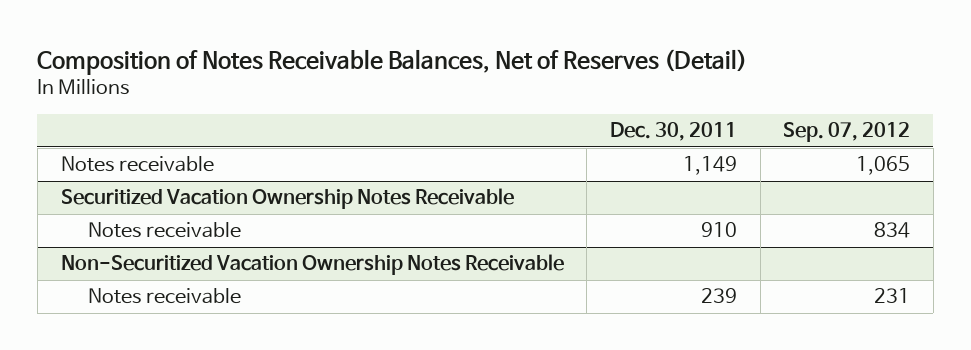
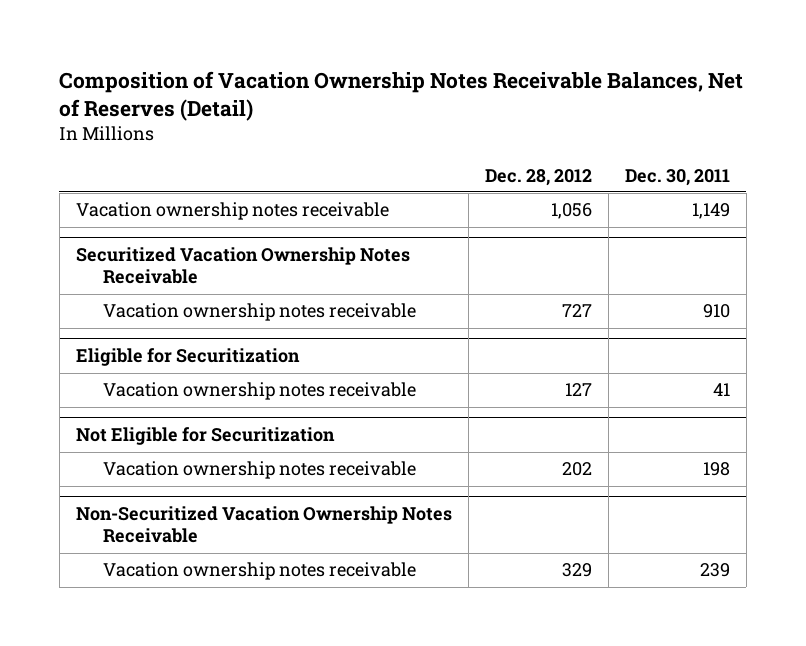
[37,48,748,75] Composition of Notes Receivable Balances, Net of Reserves (Detail) -> [59,70,744,121] Composition of Vacation Ownership Notes Receivable Balances, Net of Reserves (Detail)
[783,122,911,143] Sep. 07, 2012 -> none
none -> [484,168,592,186] Dec. 28, 2012
[60,156,214,173] Notes receivable -> [75,202,389,221] Vacation ownership notes receivable
[87,222,241,239] Notes receivable -> [103,303,417,322] Vacation ownership notes receivable
none -> [75,348,300,367] Eligible for Securitization
none -> [103,382,417,401] Vacation ownership notes receivable
none -> [75,427,335,446] Not Eligible for Securitization
none -> [103,461,417,480] Vacation ownership notes receivable
[87,288,241,305] Notes receivable -> [103,562,417,581] Vacation ownership notes receivable

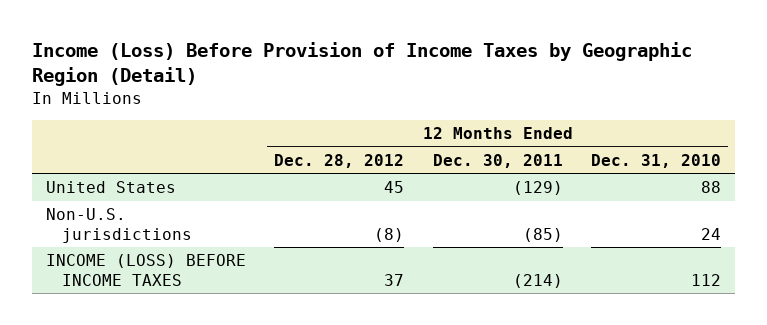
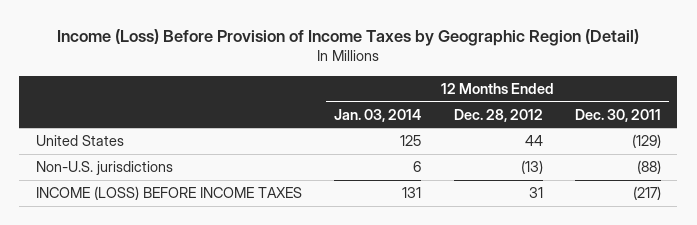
[590,153,721,168] Dec. 31, 2010 -> none
none -> [334,108,422,122] Jan. 03, 2014
[384,181,405,194] 45 -> [524,135,543,147] 44
[374,227,405,242] (8) -> [520,160,543,175] (13)
[522,227,563,242] (85) -> [637,160,662,175] (88)
[384,273,405,286] 37 -> [528,187,543,199] 31
[512,273,563,288] (214) -> [633,186,662,201] (217)

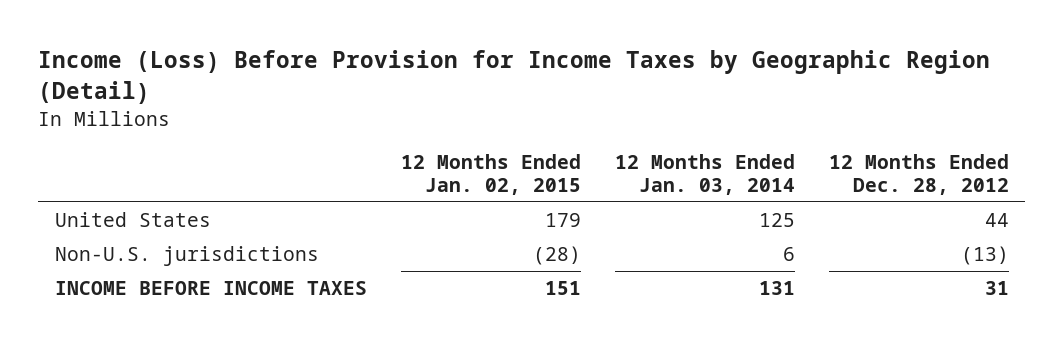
[57,28,640,46] Income (Loss) Before Provision of Income Taxes by Geographic Region (Detail) -> [37,50,990,105] Income (Loss) Before Provision for Income Taxes by Geographic Region (Detail)
[575,108,662,122] Dec. 30, 2011 -> none
none -> [400,154,581,196] 12 Months Ended Jan. 02, 2015
[35,186,302,201] INCOME (LOSS) BEFORE INCOME TAXES -> [54,280,367,295] INCOME BEFORE INCOME TAXES

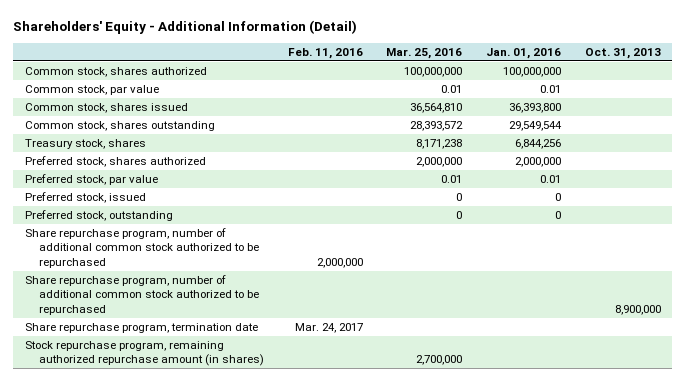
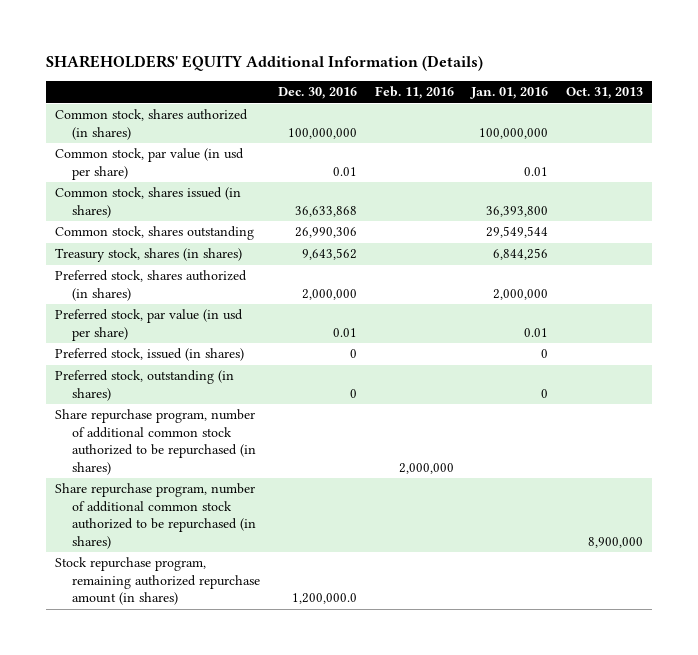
[12,20,357,35] Shareholders' Equity - Additional Information (Detail) -> [45,55,483,72] SHAREHOLDERS' EQUITY Additional Information (Details)
[386,47,463,59] Mar. 25, 2016 -> none
none -> [277,87,357,100] Dec. 30, 2016
[24,67,207,78] Common stock, shares authorized -> [54,109,248,140] Common stock, shares authorized (in shares)
[24,85,159,96] Common stock, par value -> [54,148,244,180] Common stock, par value (in usd per share)
[24,103,188,114] Common stock, shares issued -> [54,187,241,218] Common stock, shares issued (in shares)
[24,323,258,334] Share repurchase program, termination date -> none
[24,139,146,150] Treasury stock, shares -> [54,248,242,263] Treasury stock, shares (in shares)
[24,156,206,168] Preferred stock, shares authorized -> [54,270,247,301] Preferred stock, shares authorized (in shares)
[24,174,158,186] Preferred stock, par value -> [54,309,243,341] Preferred stock, par value (in usd per share)
[24,192,146,204] Preferred stock, issued -> [54,348,244,362] Preferred stock, issued (in shares)
[24,210,173,222] Preferred stock, outstanding -> [54,370,234,401] Preferred stock, outstanding (in shares)
[24,228,260,268] Share repurchase program, number of additional common stock authorized to be repurchased -> [54,409,257,475] Share repurchase program, number of additional common stock authorized to be repurchased (in shares)
[24,275,260,315] Share repurchase program, number of additional common stock authorized to be repurchased -> [54,483,257,549] Share repurchase program, number of additional common stock authorized to be repurchased (in shares)

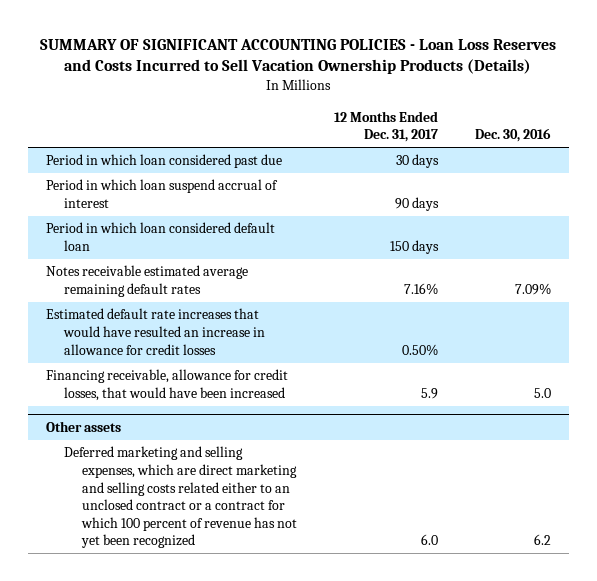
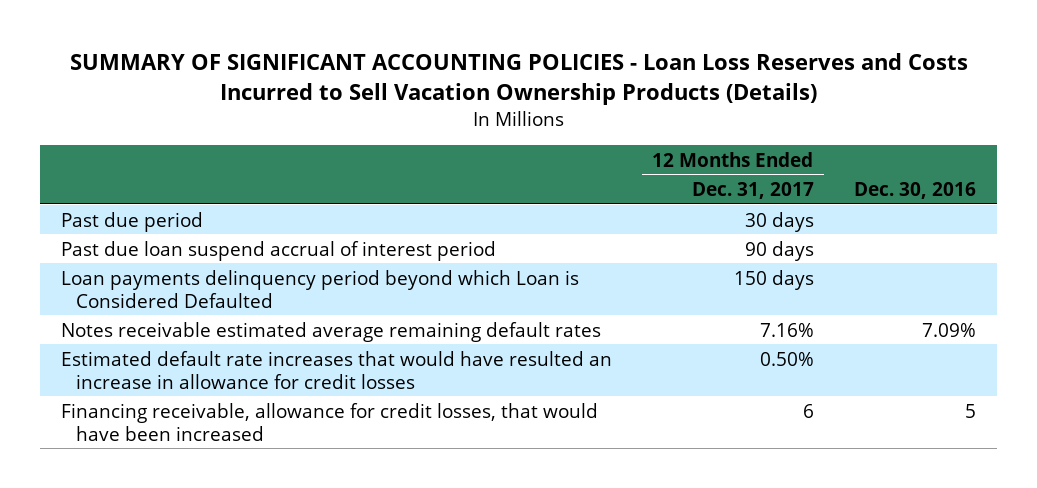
[46,154,283,169] Period in which loan considered past due -> [60,211,203,232] Past due period
[46,179,279,209] Period in which loan suspend accrual of interest -> [60,240,496,261] Past due loan suspend accrual of interest period
[46,222,276,252] Period in which loan considered default loan -> [60,269,579,308] Loan payments delinquency period beyond which Loan is Considered Defaulted
[46,421,122,433] Other assets -> none
[63,446,297,549] Deferred marketing and selling expenses, which are direct marketing and selling costs related either to an unclosed contract or a contract for which 100 percent of revenue has not yet been recognized -> none
[420,388,438,400] 5.9 -> [802,403,814,418] 6
[533,388,551,399] 5.0 -> [965,403,977,418] 5

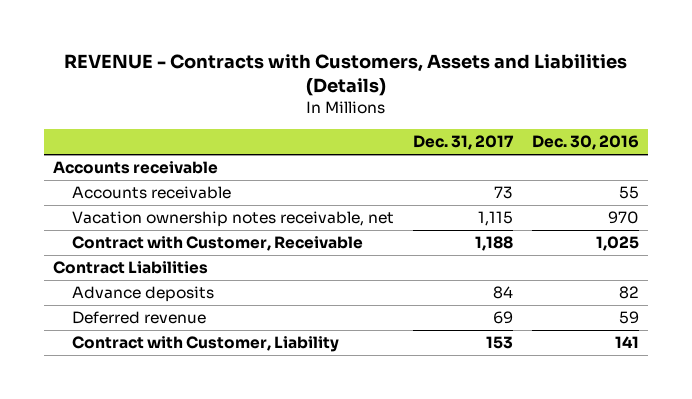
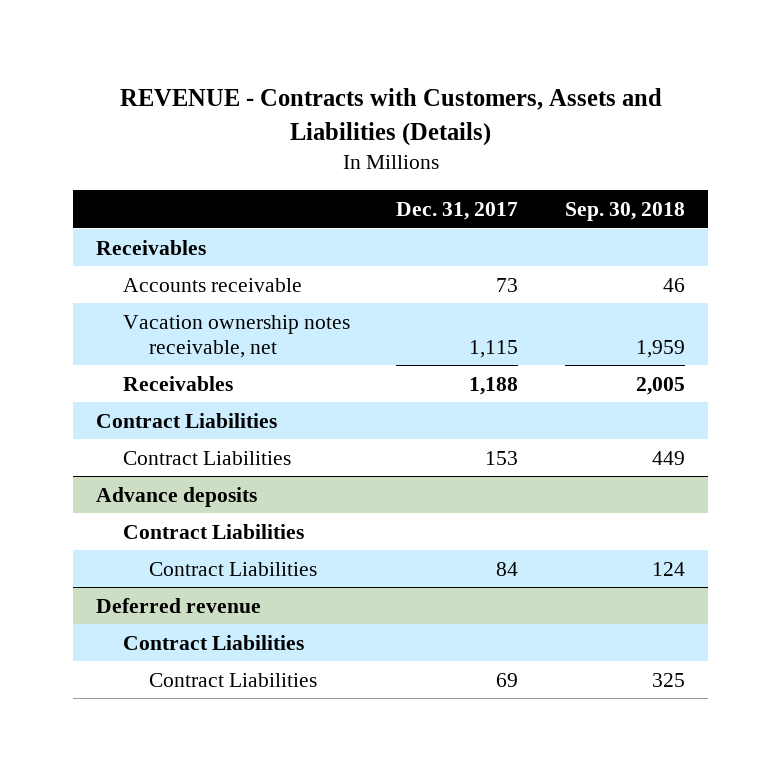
[531,135,639,151] Dec. 30, 2016 -> none
none -> [564,201,685,221] Sep. 30, 2018
[53,161,219,175] Accounts receivable -> [96,239,207,255] Receivables
[72,236,364,252] Contract with Customer, Receivable -> [122,375,233,391] Receivables
[72,286,215,303] Advance deposits -> none
[72,311,207,325] Deferred revenue -> none
[72,336,340,353] Contract with Customer, Liability -> [122,450,291,465] Contract Liabilities
none -> [96,486,258,507] Advance deposits
none -> [122,523,304,539] Contract Liabilities
none -> [149,561,318,576] Contract Liabilities
none -> [96,597,262,613] Deferred revenue
none -> [122,634,304,650] Contract Liabilities
none -> [149,672,318,687] Contract Liabilities

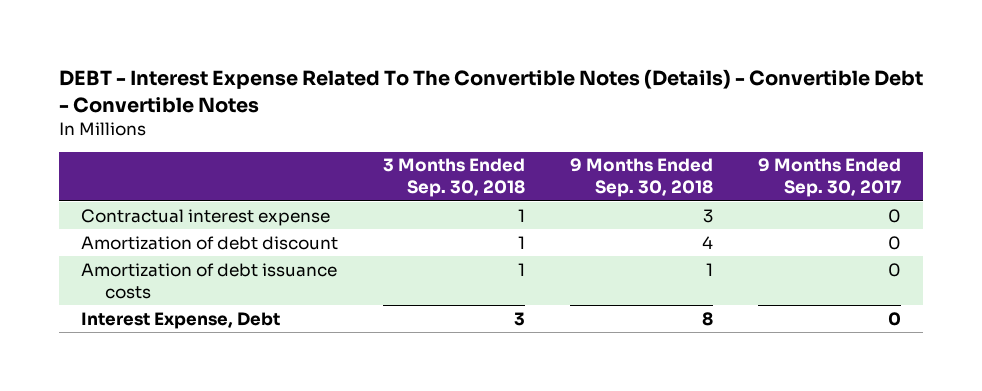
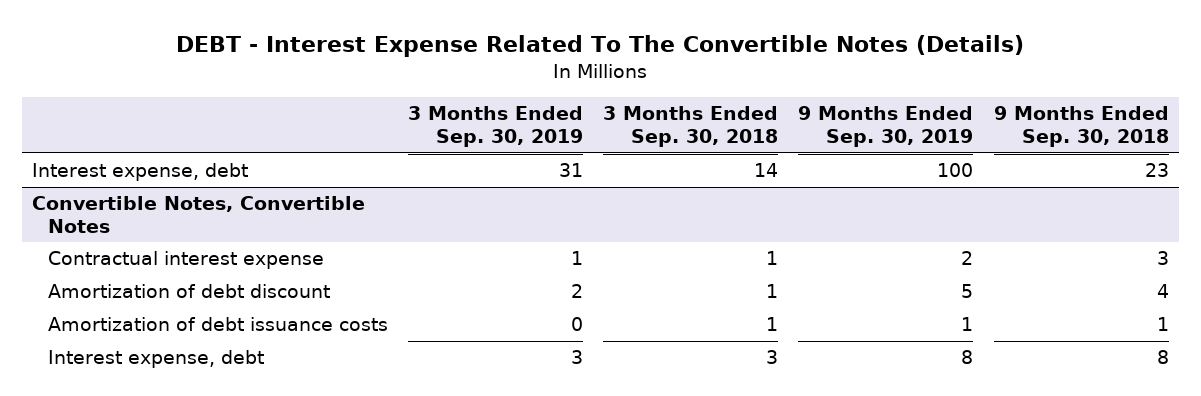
[59,69,924,113] DEBT - Interest Expense Related To The Convertible Notes (Details) - Convertible Debt - Convertible Notes -> [176,34,1025,57] DEBT - Interest Expense Related To The Convertible Notes (Details)
[757,158,901,198] 9 Months Ended Sep. 30, 2017 -> none
none -> [408,106,584,148] 3 Months Ended Sep. 30, 2019
none -> [798,106,974,148] 9 Months Ended Sep. 30, 2019
none -> [32,163,249,182] Interest expense, debt
none -> [32,196,366,234] Convertible Notes, Convertible Notes
[81,311,281,329] Interest Expense, Debt -> [48,350,265,369] Interest expense, debt

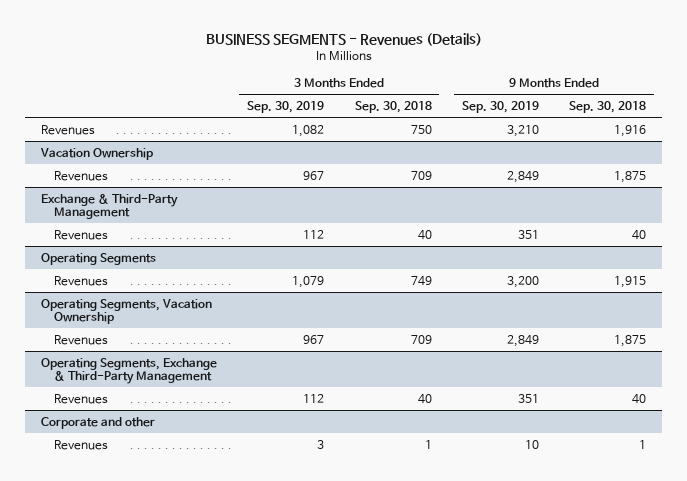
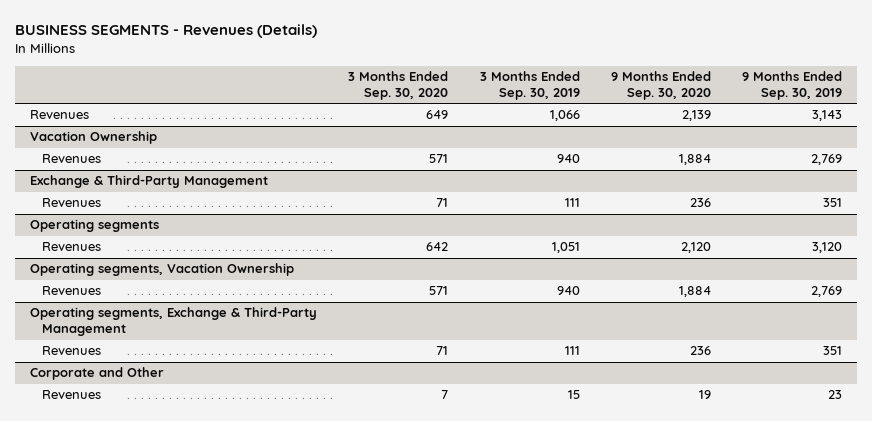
[354,101,432,114] Sep. 30, 2018 -> none
[569,101,647,114] Sep. 30, 2018 -> none
none -> [348,70,449,100] 3 Months Ended Sep. 30, 2020
none -> [610,70,711,100] 9 Months Ended Sep. 30, 2020
[292,124,325,137] 1,082 -> [549,110,580,122] 1,066
[506,124,539,137] 3,210 -> [811,110,842,122] 3,143
[303,170,325,180] 967 -> [556,154,580,164] 940
[506,170,539,183] 2,849 -> [810,154,842,166] 2,769
[303,229,325,239] 112 -> [564,198,580,208] 111
[40,252,156,265] Operating Segments -> [30,219,160,233] Operating segments
[292,275,325,288] 1,079 -> [551,242,580,254] 1,051
[506,275,539,288] 3,200 -> [811,242,842,254] 3,120
[40,298,212,325] Operating Segments, Vacation Ownership -> [30,263,295,277] Operating segments, Vacation Ownership
[303,334,325,344] 967 -> [556,286,580,296] 940
[506,334,539,347] 2,849 -> [810,286,842,298] 2,769
[40,357,217,385] Operating Segments, Exchange & Third-Party Management -> [30,307,318,337] Operating segments, Exchange & Third-Party Management
[303,393,325,403] 112 -> [564,346,580,356] 111
[40,416,155,429] Corporate and other -> [30,367,165,381] Corporate and Other
[317,439,325,449] 3 -> [567,390,580,400] 15
[524,439,539,449] 10 -> [827,390,842,400] 23

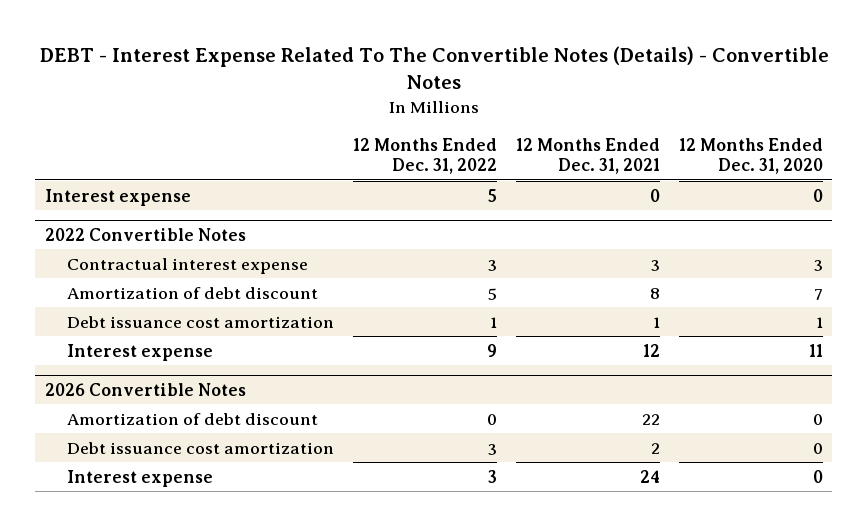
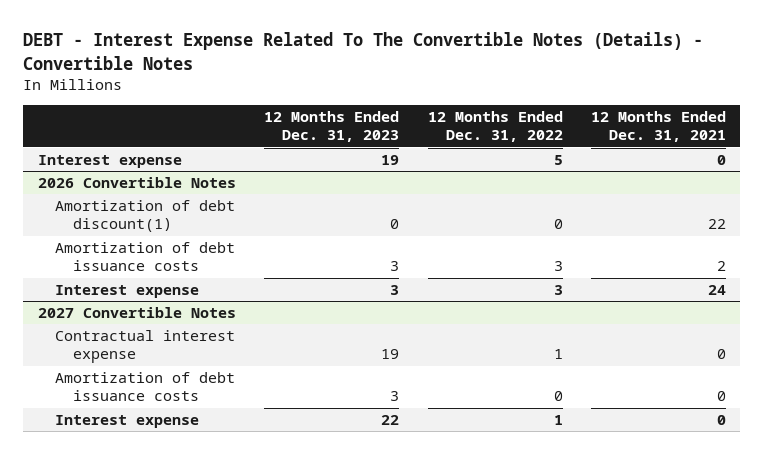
[678,138,823,175] 12 Months Ended Dec. 31, 2020 -> none
none -> [264,111,400,143] 12 Months Ended Dec. 31, 2023
[44,227,246,241] 2022 Convertible Notes -> none
[66,257,308,274] Contractual interest expense -> none
[66,286,318,299] Amortization of debt discount -> none
[66,315,334,328] Debt issuance cost amortization -> none
[66,343,213,361] Interest expense -> none
[66,412,318,425] Amortization of debt discount -> [55,200,236,233] Amortization of debt discount(1)
[66,441,334,454] Debt issuance cost amortization -> [55,242,236,272] Amortization of debt issuance costs
none -> [37,307,236,319] 2027 Convertible Notes
none -> [55,330,236,364] Contractual interest expense
none -> [55,372,236,402] Amortization of debt issuance costs
none -> [55,415,200,429] Interest expense

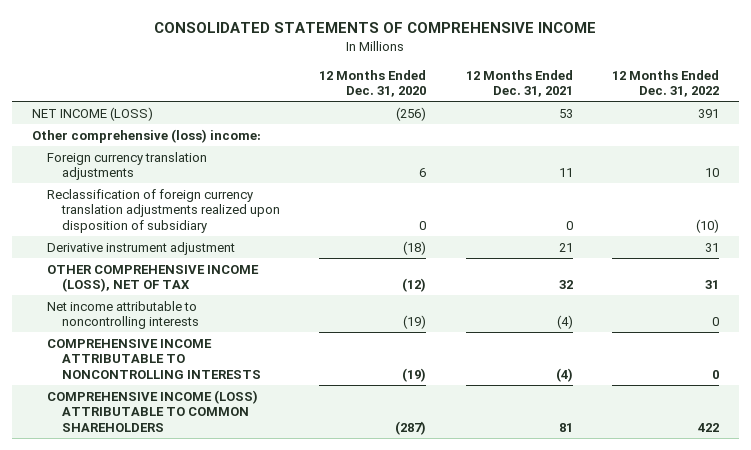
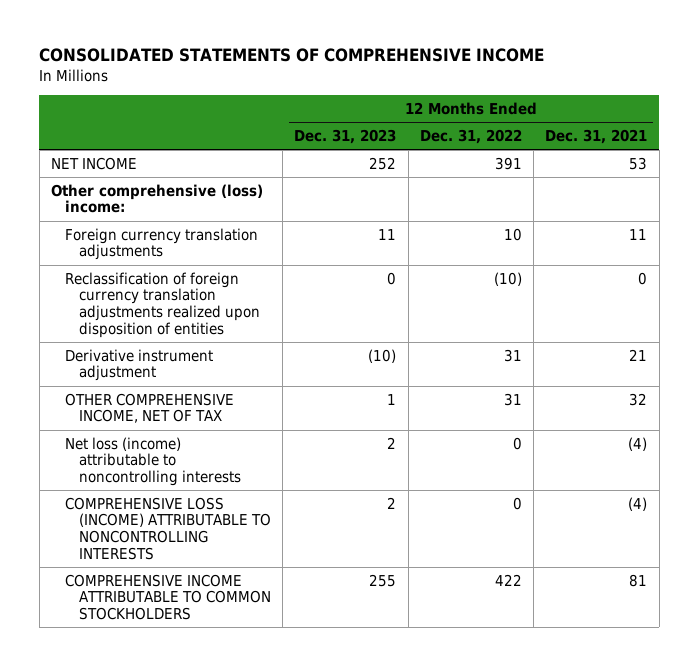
[319,69,427,98] 12 Months Ended Dec. 31, 2020 -> none
none -> [294,128,397,144] Dec. 31, 2023
[32,106,154,121] NET INCOME (LOSS) -> [50,156,137,170] NET INCOME
[47,188,281,233] Reclassification of foreign currency translation adjustments realized upon disposition of subsidiary -> [64,271,261,338] Reclassification of foreign currency translation adjustments realized upon disposition of entities
[47,264,260,293] OTHER COMPREHENSIVE INCOME (LOSS), NET OF TAX -> [64,392,234,424] OTHER COMPREHENSIVE INCOME, NET OF TAX
[47,300,200,330] Net income attributable to noncontrolling interests -> [64,436,242,487] Net loss (income) attributable to noncontrolling interests
[47,338,262,379] COMPREHENSIVE INCOME ATTRIBUTABLE TO NONCONTROLLING INTERESTS -> [64,496,272,560] COMPREHENSIVE LOSS (INCOME) ATTRIBUTABLE TO NONCONTROLLING INTERESTS
[47,389,259,432] COMPREHENSIVE INCOME (LOSS) ATTRIBUTABLE TO COMMON SHAREHOLDERS -> [64,573,272,621] COMPREHENSIVE INCOME ATTRIBUTABLE TO COMMON STOCKHOLDERS

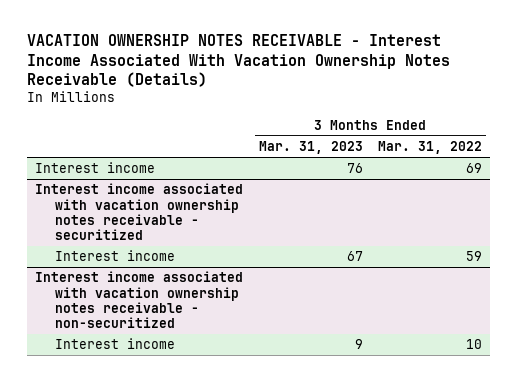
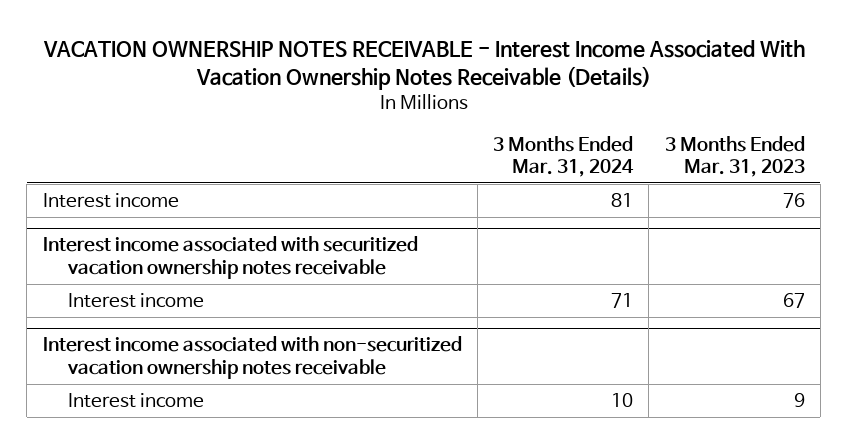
[378,141,483,155] Mar. 31, 2022 -> none
none -> [493,135,635,178] 3 Months Ended Mar. 31, 2024
[34,183,243,241] Interest income associated with vacation ownership notes receivable - securitized -> [42,236,418,279] Interest income associated with securitized vacation ownership notes receivable
[34,271,243,329] Interest income associated with vacation ownership notes receivable - non-securitized -> [42,336,462,379] Interest income associated with non-securitized vacation ownership notes receivable

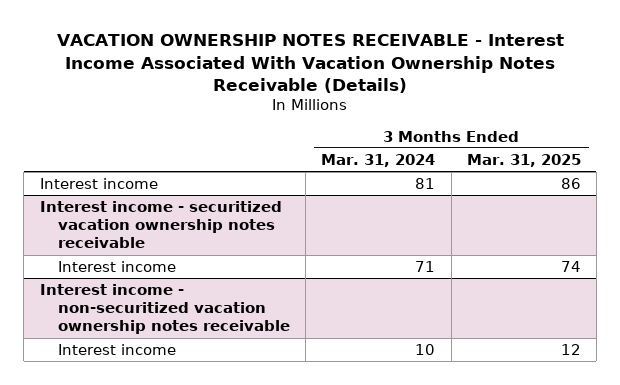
[664,135,805,178] 3 Months Ended Mar. 31, 2023 -> none
none -> [466,153,581,167] Mar. 31, 2025
[42,236,418,279] Interest income associated with securitized vacation ownership notes receivable -> [39,200,282,249] Interest income - securitized vacation ownership notes receivable
[42,336,462,379] Interest income associated with non-securitized vacation ownership notes receivable -> [39,283,291,335] Interest income - non-securitized vacation ownership notes receivable

